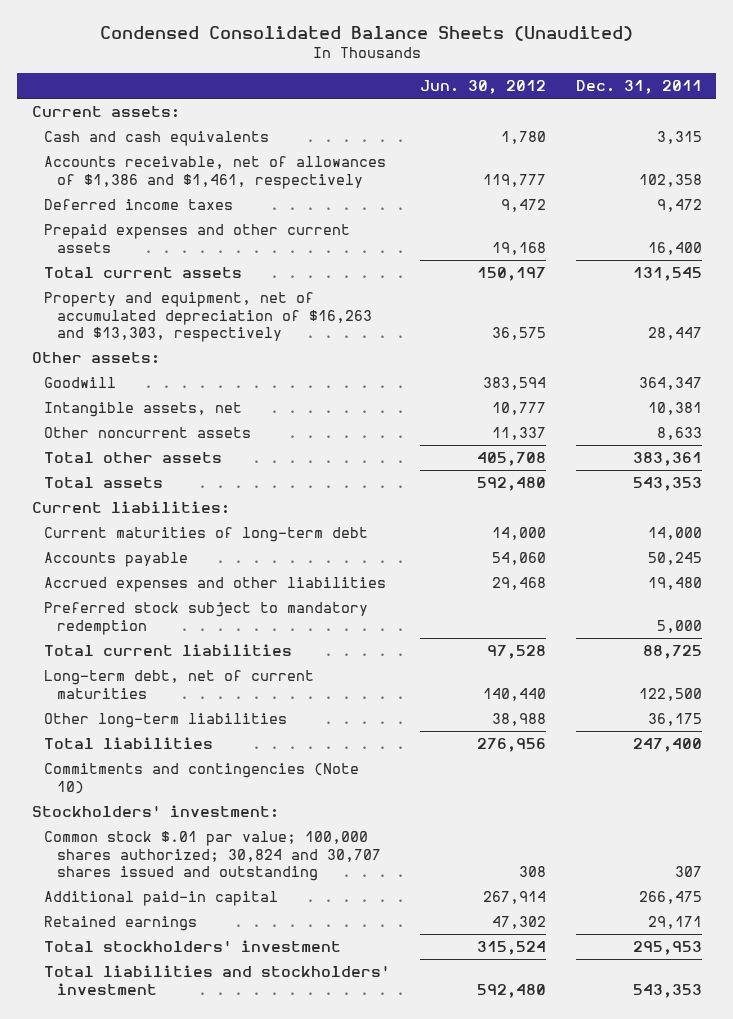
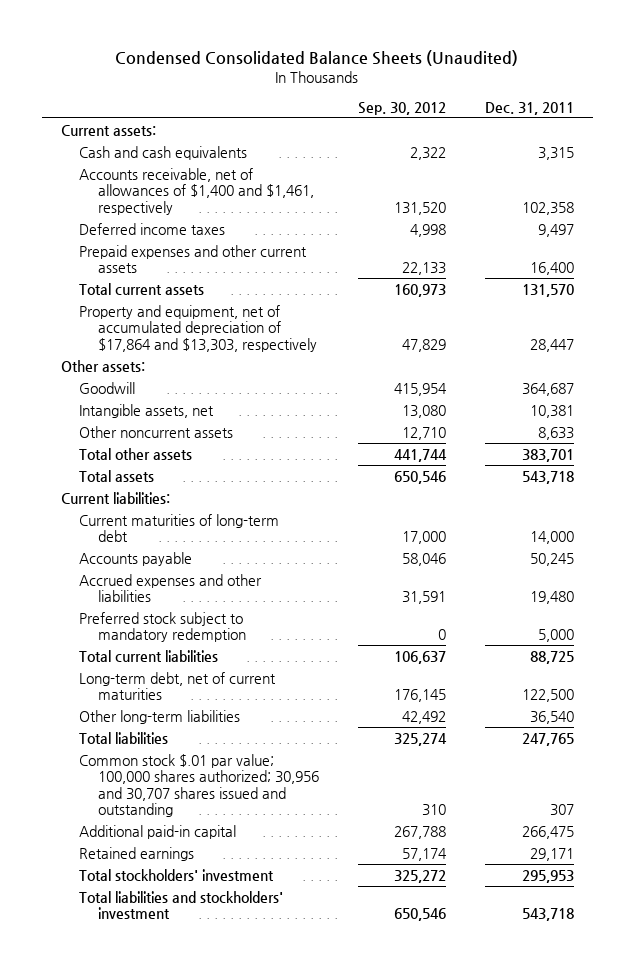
[419,79,546,94] Jun. 30, 2012 -> none
none -> [357,101,446,115] Sep. 30, 2012
[44,156,387,189] Accounts receivable, net of allowances of $1,386 and $1,461, respectively -> [79,167,314,215] Accounts receivable, net of allowances of $1,400 and $1,461, respectively
[656,199,702,213] 9,472 -> [537,223,574,237] 9,497
[632,267,702,282] 131,545 -> [521,283,574,297] 131,570
[44,292,373,342] Property and equipment, net of accumulated depreciation of $16,263 and $13,303, respectively -> [79,304,317,352] Property and equipment, net of accumulated depreciation of $17,864 and $13,303, respectively
[638,377,702,391] 364,347 -> [521,382,574,396] 364,687
[632,452,702,467] 383,361 -> [521,448,574,462] 383,701
[632,477,702,492] 543,353 -> [521,470,574,484] 543,718
[44,763,360,794] Commitments and contingencies (Note 10) -> none
[31,805,279,819] Stockholders' investment: -> none
[647,713,702,727] 36,175 -> [529,710,574,724] 36,540
[632,738,702,753] 247,400 -> [521,732,574,746] 247,765
[44,831,382,881] Common stock $.01 par value; 100,000 shares authorized; 30,824 and 30,707 shares issued and outstanding -> [79,753,319,818] Common stock $.01 par value; 100,000 shares authorized; 30,956 and 30,707 shares issued and outstanding
[632,983,702,998] 543,353 -> [521,908,574,922] 543,718

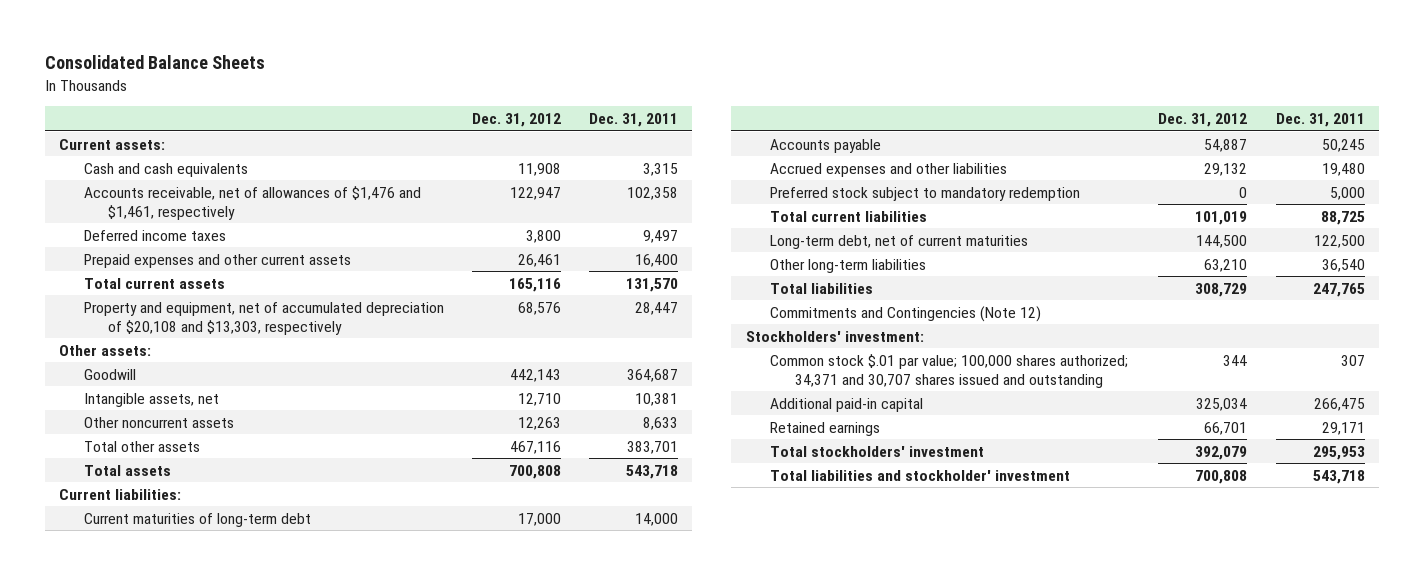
[115,50,519,67] Condensed Consolidated Balance Sheets (Unaudited) -> [45,55,266,70] Consolidated Balance Sheets
[357,101,446,115] Sep. 30, 2012 -> none
none -> [471,113,561,128] Dec. 31, 2012
[79,167,314,215] Accounts receivable, net of allowances of $1,400 and $1,461, respectively -> [83,185,421,220] Accounts receivable, net of allowances of $1,476 and $1,461, respectively
[79,304,317,352] Property and equipment, net of accumulated depreciation of $17,864 and $13,303, respectively -> [83,301,444,335] Property and equipment, net of accumulated depreciation of $20,108 and $13,303, respectively
none -> [770,305,1042,322] Commitments and Contingencies (Note 12)
none -> [745,330,924,342] Stockholders' investment:
[79,753,319,818] Common stock $.01 par value; 100,000 shares authorized; 30,956 and 30,707 shares issued and outstanding -> [770,353,1129,388] Common stock $.01 par value; 100,000 shares authorized; 34,371 and 30,707 shares issued and outstanding
[79,890,284,920] Total liabilities and stockholders' investment -> [770,469,1071,481] Total liabilities and stockholder' investment

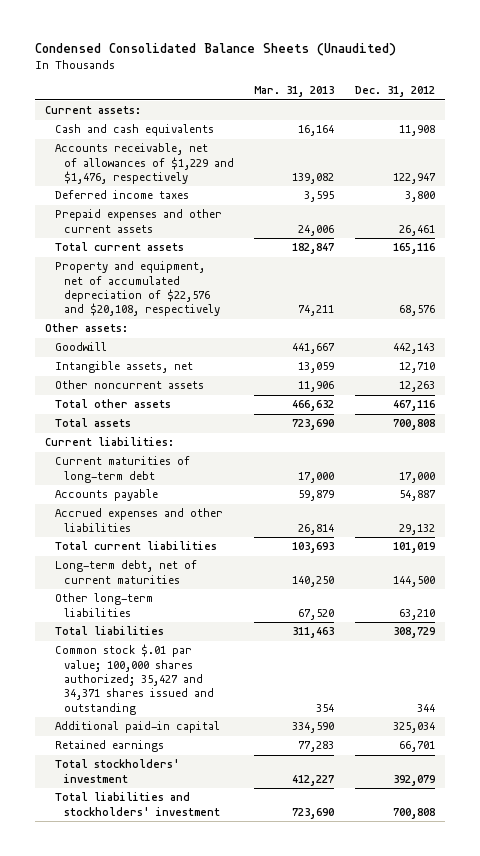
[45,55,266,70] Consolidated Balance Sheets -> [35,43,397,57] Condensed Consolidated Balance Sheets (Unaudited)
[589,113,679,128] Dec. 31, 2011 -> none
none -> [254,86,335,98] Mar. 31, 2013
[83,185,421,220] Accounts receivable, net of allowances of $1,476 and $1,461, respectively -> [54,143,235,184] Accounts receivable, net of allowances of $1,229 and $1,476, respectively
[83,301,444,335] Property and equipment, net of accumulated depreciation of $20,108 and $13,303, respectively -> [54,261,221,317] Property and equipment, net of accumulated depreciation of $22,576 and $20,108, respectively
[770,186,1081,201] Preferred stock subject to mandatory redemption -> none
[770,305,1042,322] Commitments and Contingencies (Note 12) -> none
[745,330,924,342] Stockholders' investment: -> none
[770,353,1129,388] Common stock $.01 par value; 100,000 shares authorized; 34,371 and 30,707 shares issued and outstanding -> [54,644,215,715] Common stock $.01 par value; 100,000 shares authorized; 35,427 and 34,371 shares issued and outstanding
[770,469,1071,481] Total liabilities and stockholder' investment -> [54,792,221,816] Total liabilities and stockholders' investment

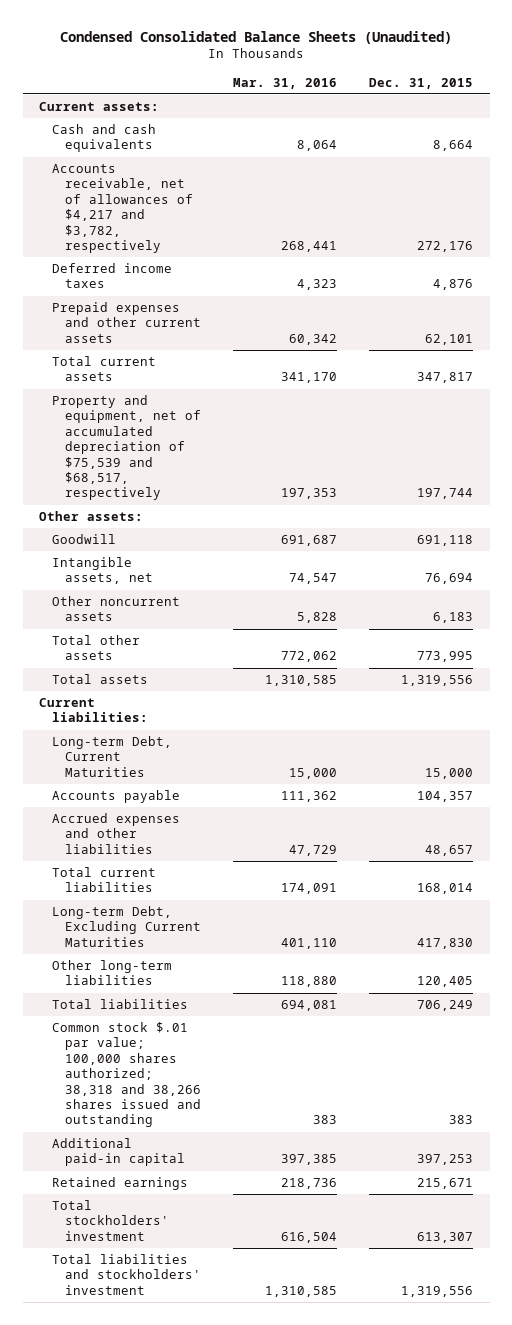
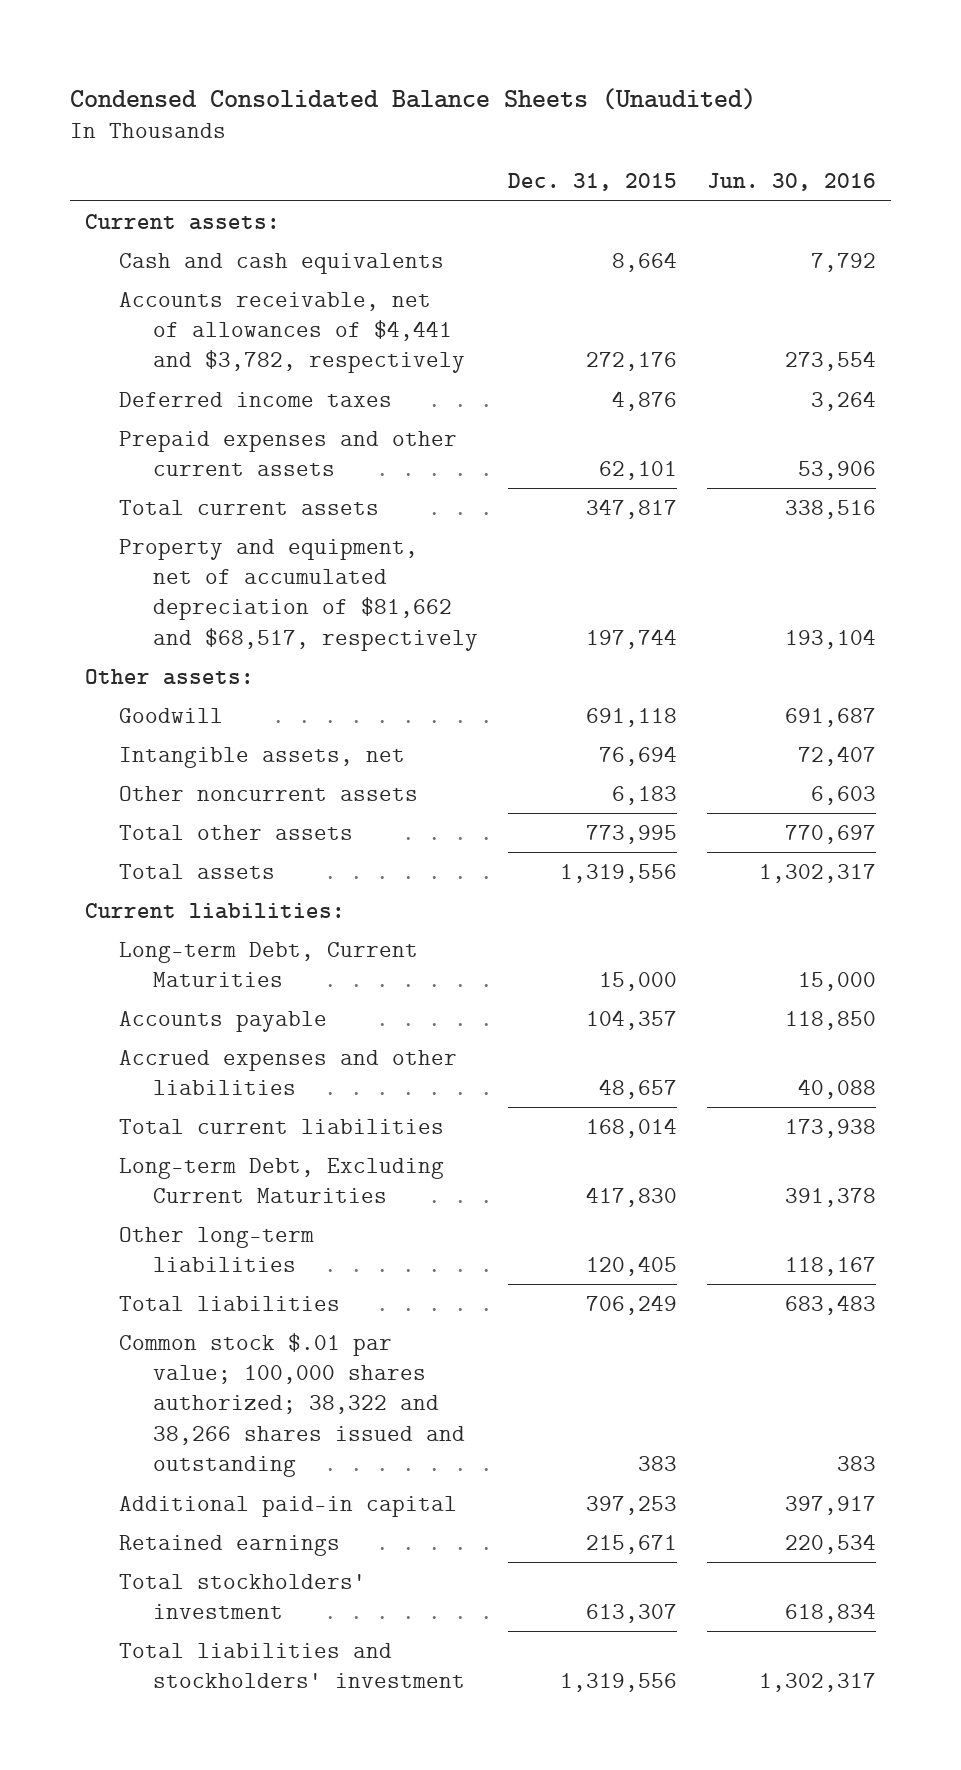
[232,77,337,89] Mar. 31, 2016 -> none
none -> [707,173,877,192] Jun. 30, 2016
[51,163,193,254] Accounts receivable, net of allowances of $4,217 and $3,782, respectively -> [119,291,466,374] Accounts receivable, net of allowances of $4,441 and $3,782, respectively
[51,394,201,501] Property and equipment, net of accumulated depreciation of $75,539 and $68,517, respectively -> [119,538,479,651] Property and equipment, net of accumulated depreciation of $81,662 and $68,517, respectively
[51,1021,201,1128] Common stock $.01 par value; 100,000 shares authorized; 38,318 and 38,266 shares issued and outstanding -> [119,1332,466,1478] Common stock $.01 par value; 100,000 shares authorized; 38,322 and 38,266 shares issued and outstanding

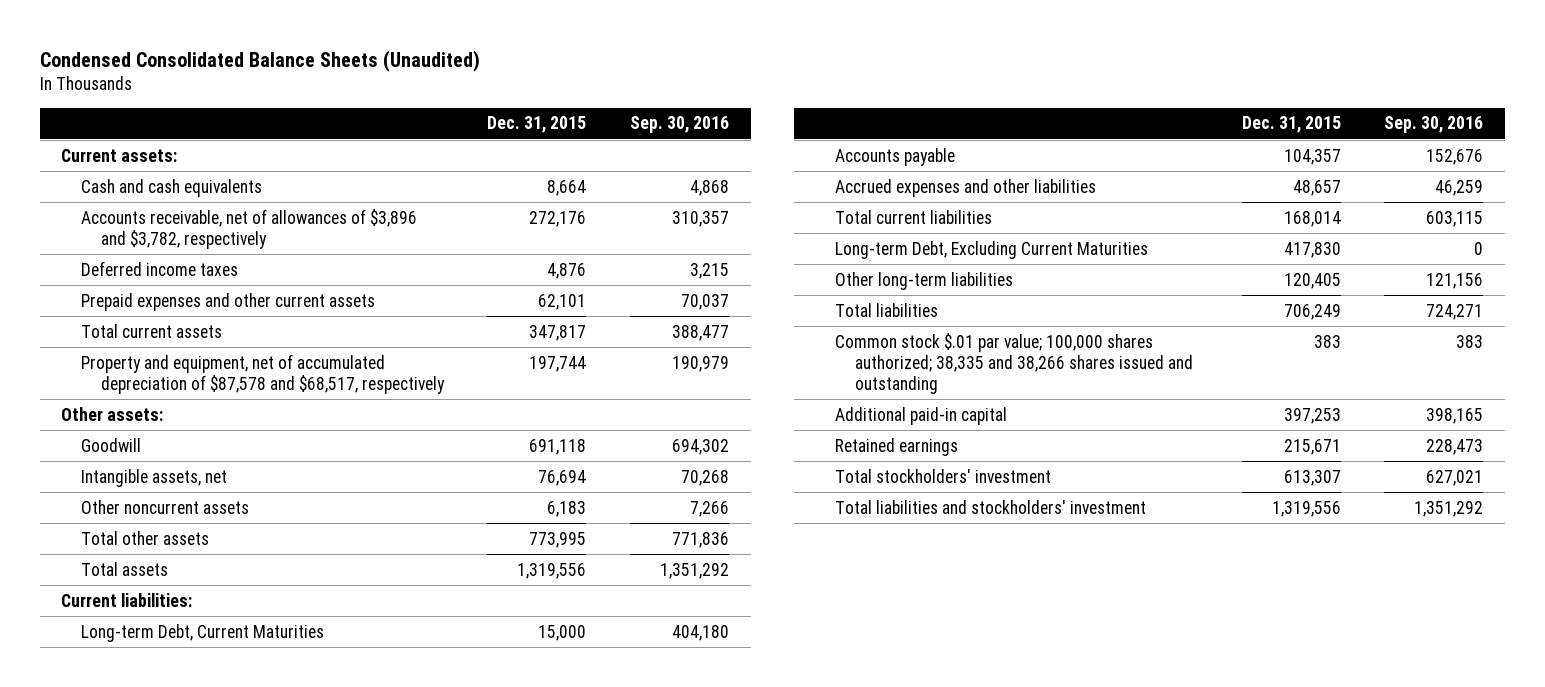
[707,173,877,192] Jun. 30, 2016 -> none
none -> [629,116,729,134] Sep. 30, 2016
[119,291,466,374] Accounts receivable, net of allowances of $4,441 and $3,782, respectively -> [81,208,418,249] Accounts receivable, net of allowances of $3,896 and $3,782, respectively
[119,538,479,651] Property and equipment, net of accumulated depreciation of $81,662 and $68,517, respectively -> [81,353,445,394] Property and equipment, net of accumulated depreciation of $87,578 and $68,517, respectively
[119,1332,466,1478] Common stock $.01 par value; 100,000 shares authorized; 38,322 and 38,266 shares issued and outstanding -> [835,332,1194,394] Common stock $.01 par value; 100,000 shares authorized; 38,335 and 38,266 shares issued and outstanding

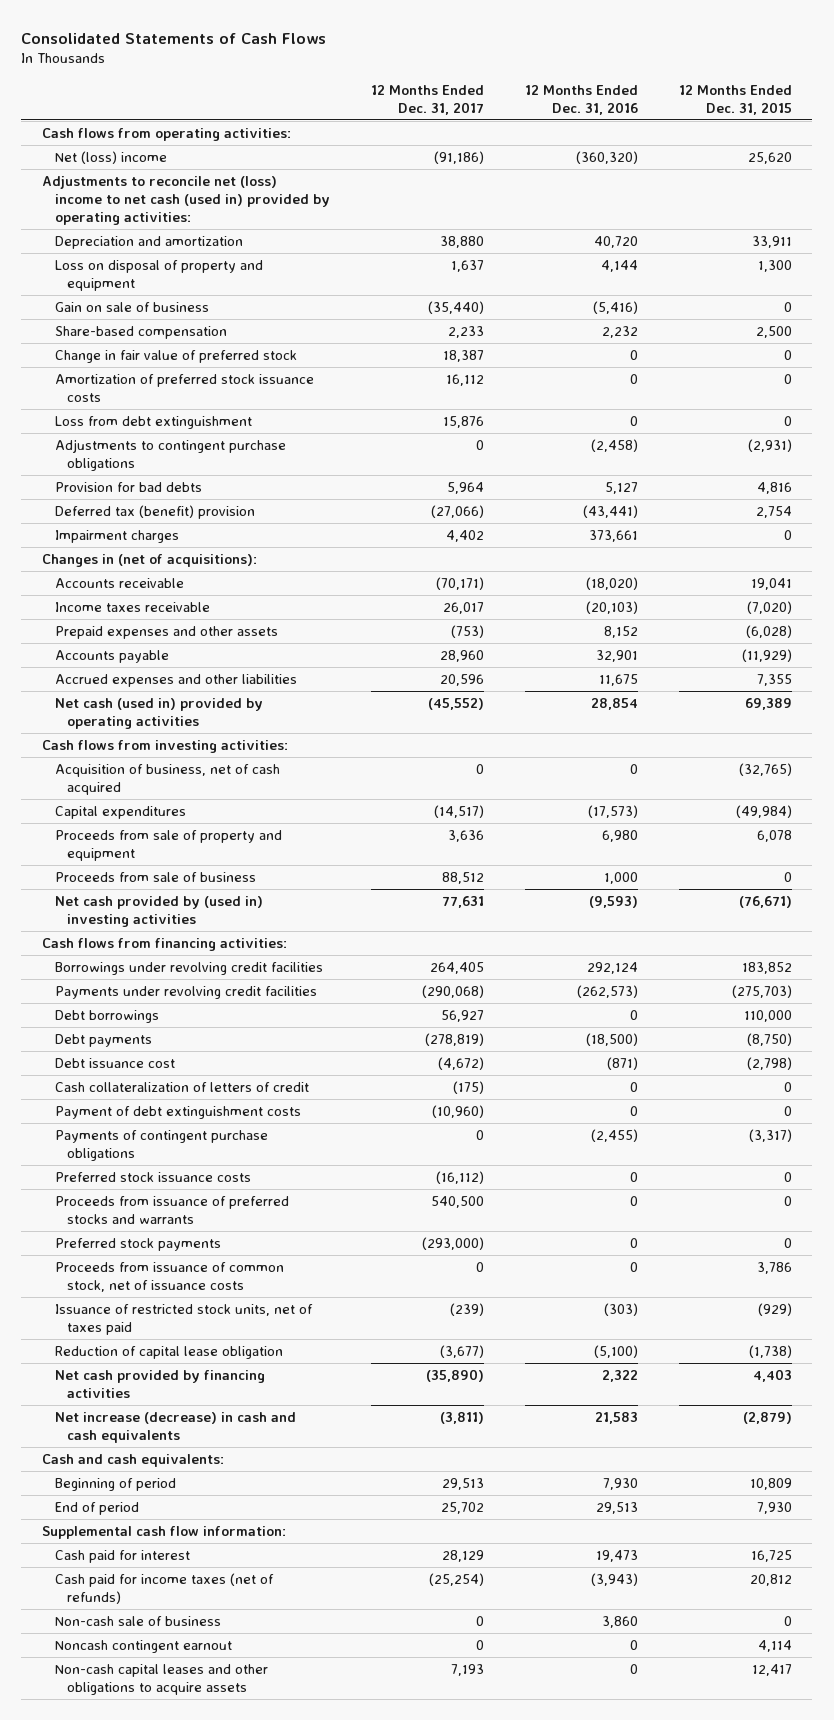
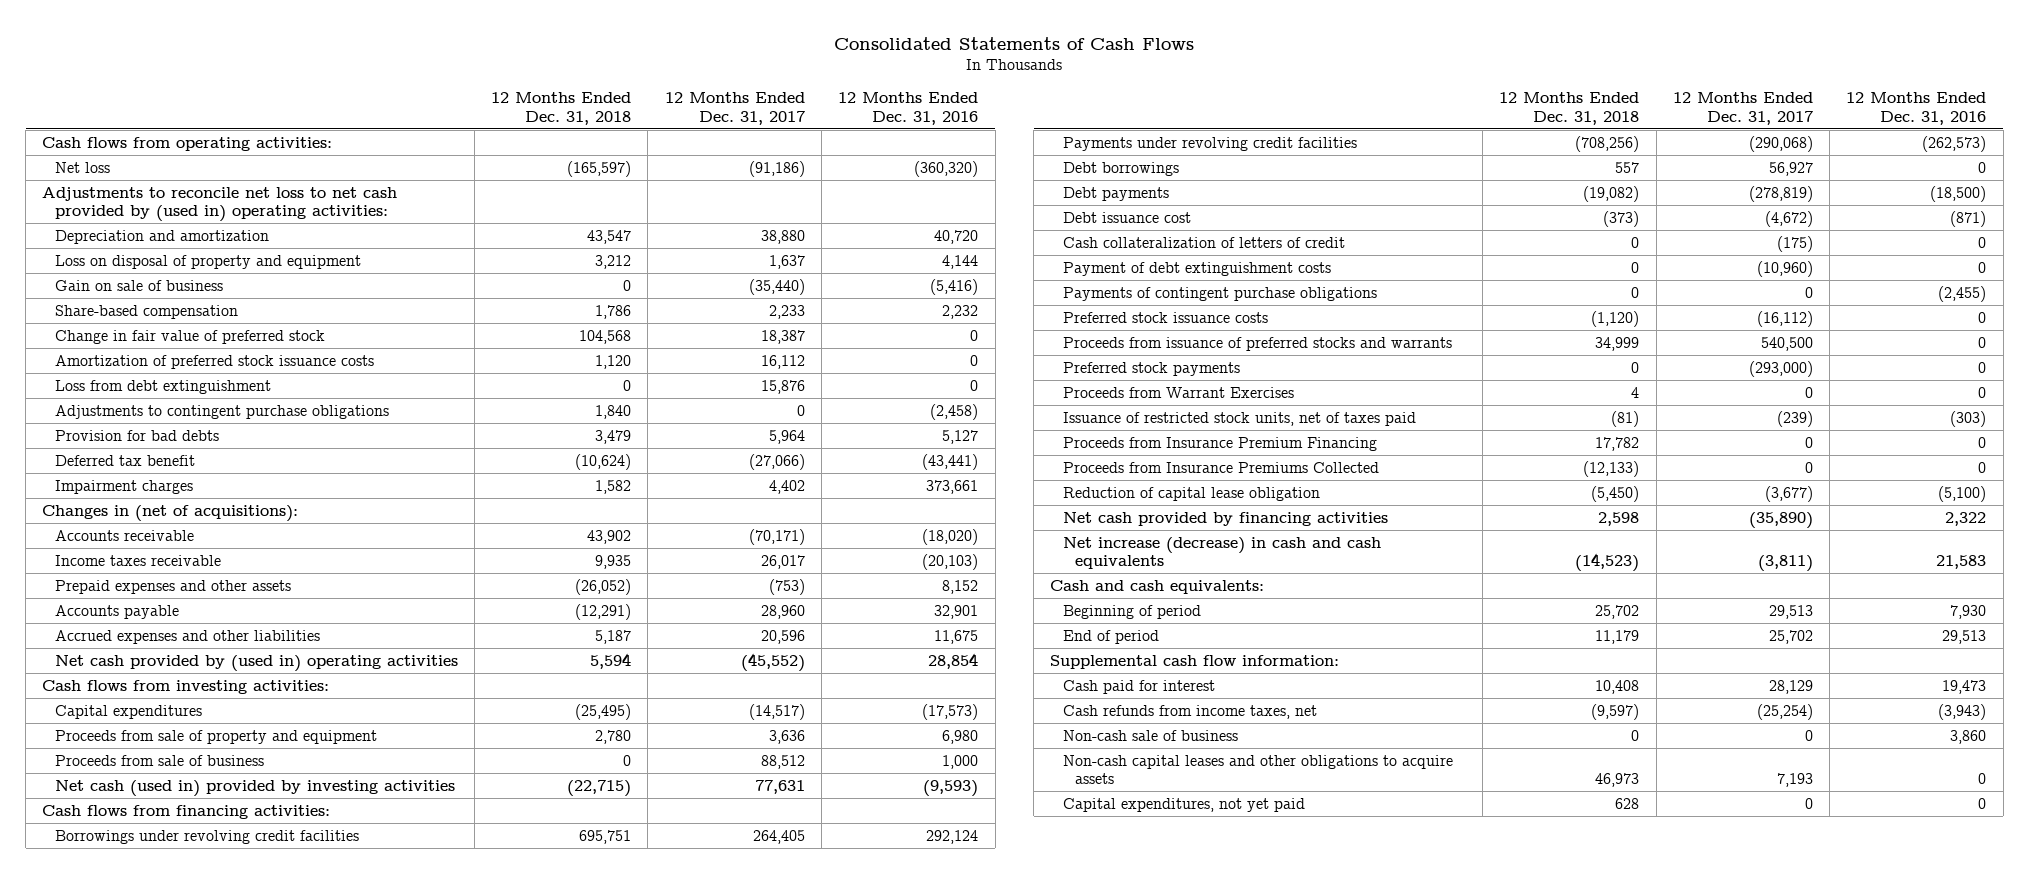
[678,84,792,115] 12 Months Ended Dec. 31, 2015 -> none
none -> [491,92,632,125] 12 Months Ended Dec. 31, 2018
[54,150,167,164] Net (loss) income -> [54,161,110,173] Net loss
[41,175,330,225] Adjustments to reconcile net (loss) income to net cash (used in) provided by operating activities: -> [42,186,398,222] Adjustments to reconcile net loss to net cash provided by (used in) operating activities:
[54,504,255,519] Deferred tax (benefit) provision -> [54,454,195,466] Deferred tax benefit
[54,697,263,729] Net cash (used in) provided by operating activities -> [54,654,458,672] Net cash provided by (used in) operating activities
[54,763,280,795] Acquisition of business, net of cash acquired -> none
[54,895,263,927] Net cash provided by (used in) investing activities -> [54,779,455,797] Net cash (used in) provided by investing activities
[54,1261,284,1292] Proceeds from issuance of common stock, net of issuance costs -> none
none -> [1062,386,1294,398] Proceeds from Warrant Exercises
none -> [1062,436,1377,451] Proceeds from Insurance Premium Financing
none -> [1062,461,1379,473] Proceeds from Insurance Premiums Collected
[54,1572,274,1604] Cash paid for income taxes (net of refunds) -> [1062,704,1317,719] Cash refunds from income taxes, net
[54,1639,232,1653] Noncash contingent earnout -> none
none -> [1062,797,1305,812] Capital expenditures, not yet paid

